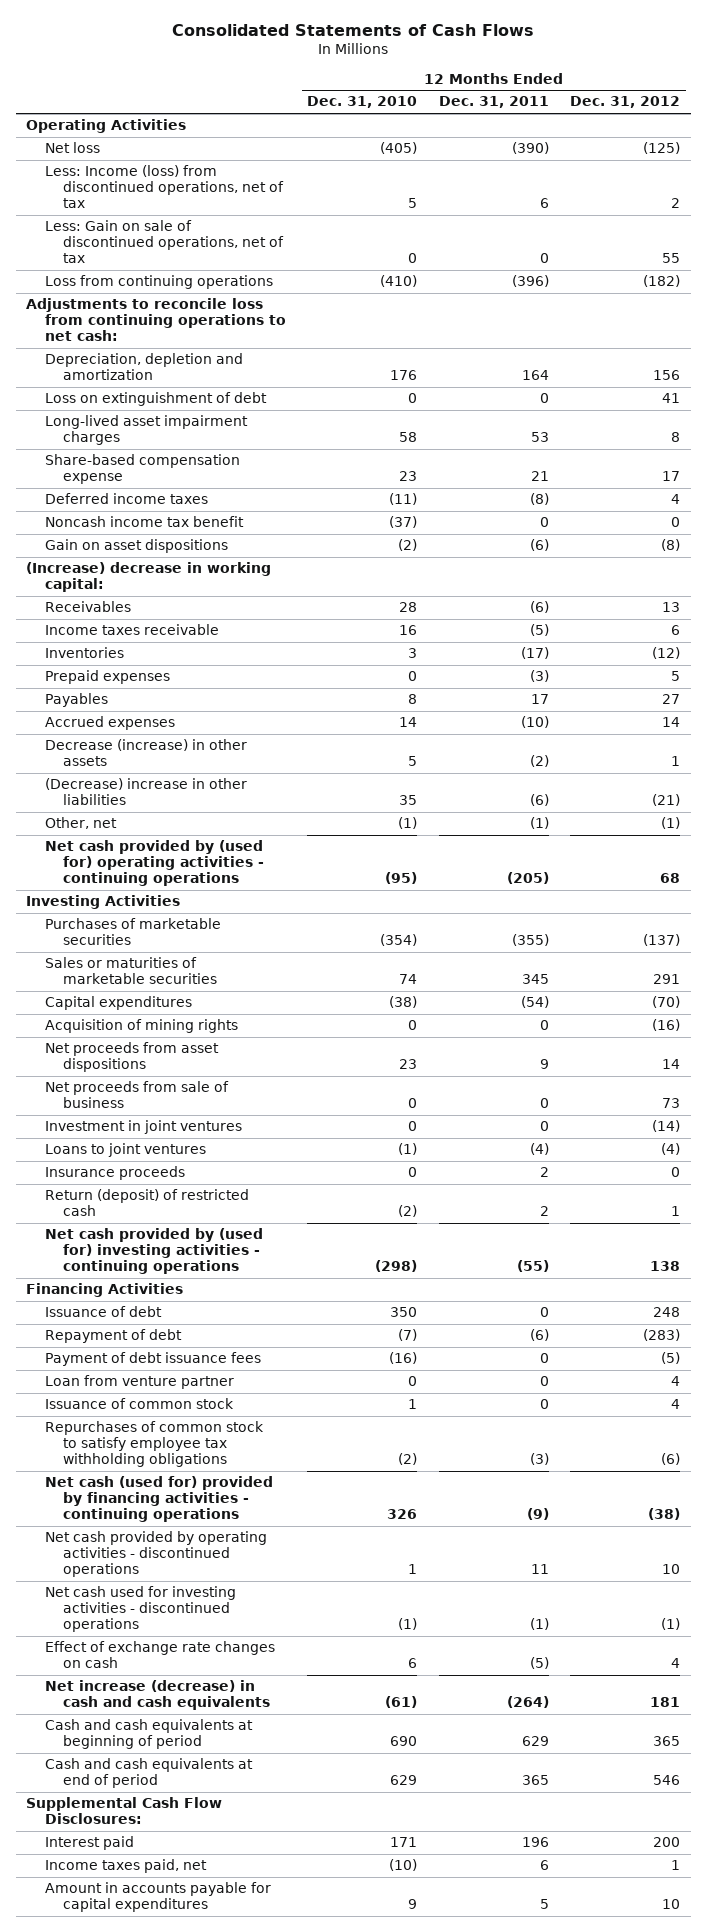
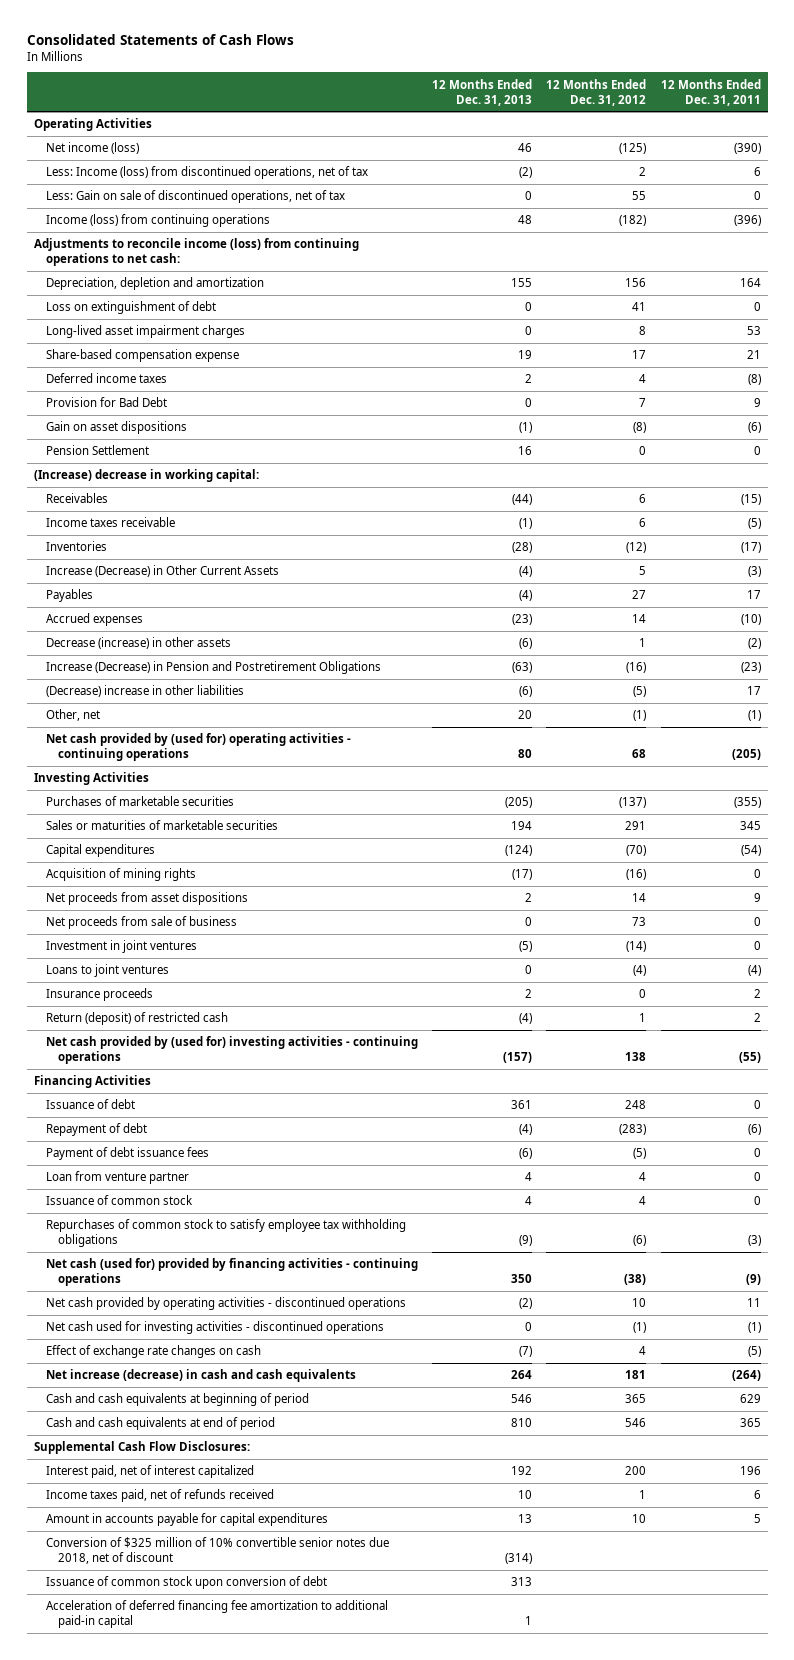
[307,96,418,109] Dec. 31, 2010 -> none
none -> [431,78,532,106] 12 Months Ended Dec. 31, 2013
[44,142,100,154] Net loss -> [45,142,139,155] Net income (loss)
[44,275,273,290] Loss from continuing operations -> [45,214,270,228] Income (loss) from continuing operations
[26,298,286,342] Adjustments to reconcile loss from continuing operations to net cash: -> [33,238,359,267] Adjustments to reconcile income (loss) from continuing operations to net cash:
[44,516,244,528] Noncash income tax benefit -> none
none -> [45,397,167,408] Provision for Bad Debt
none -> [45,445,149,456] Pension Settlement
[529,601,549,614] (6) -> [740,494,761,506] (15)
[662,602,681,613] 13 -> [639,494,647,504] 6
[44,670,170,685] Prepaid expenses -> none
none -> [45,565,279,578] Increase (Decrease) in Other Current Assets
none -> [45,661,381,675] Increase (Decrease) in Pension and Postretirement Obligations
[529,794,549,807] (6) -> [746,686,761,696] 17
[652,794,681,807] (21) -> [633,686,647,698] (5)
[44,1836,134,1851] Interest paid -> [45,1465,254,1479] Interest paid, net of interest capitalized
[44,1859,207,1874] Income taxes paid, net -> [45,1489,274,1503] Income taxes paid, net of refunds received
none -> [45,1537,389,1565] Conversion of $325 million of 10% convertible senior notes due 2018, net of discount
none -> [45,1576,327,1590] Issuance of common stock upon conversion of debt
none -> [45,1600,388,1629] Acceleration of deferred financing fee amortization to additional paid-in capital

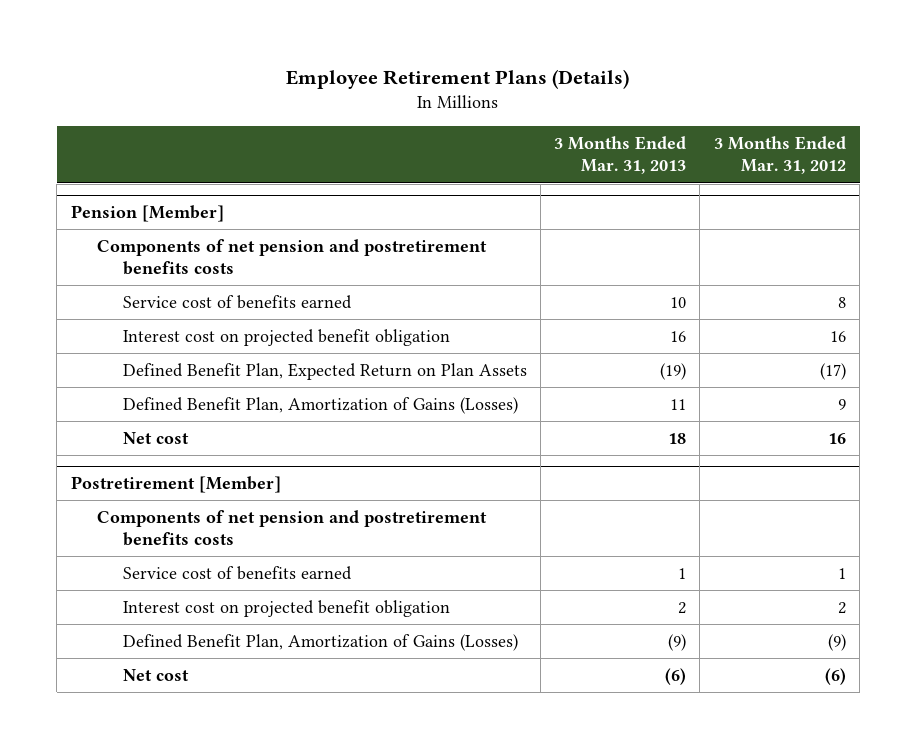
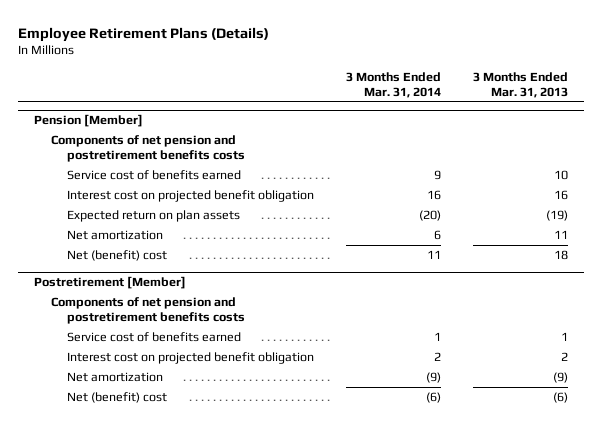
[713,135,846,175] 3 Months Ended Mar. 31, 2012 -> none
none -> [345,71,441,98] 3 Months Ended Mar. 31, 2014
[122,362,527,380] Defined Benefit Plan, Expected Return on Plan Assets -> [67,210,241,223] Expected return on plan assets
[122,396,518,414] Defined Benefit Plan, Amortization of Gains (Losses) -> [67,230,164,241] Net amortization
[122,431,189,444] Net cost -> [67,250,168,262] Net (benefit) cost
[122,633,518,651] Defined Benefit Plan, Amortization of Gains (Losses) -> [67,372,164,383] Net amortization
[122,668,189,681] Net cost -> [67,392,168,404] Net (benefit) cost

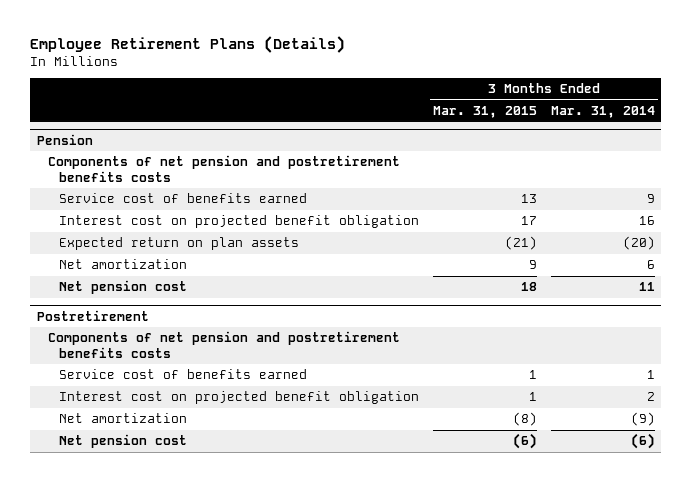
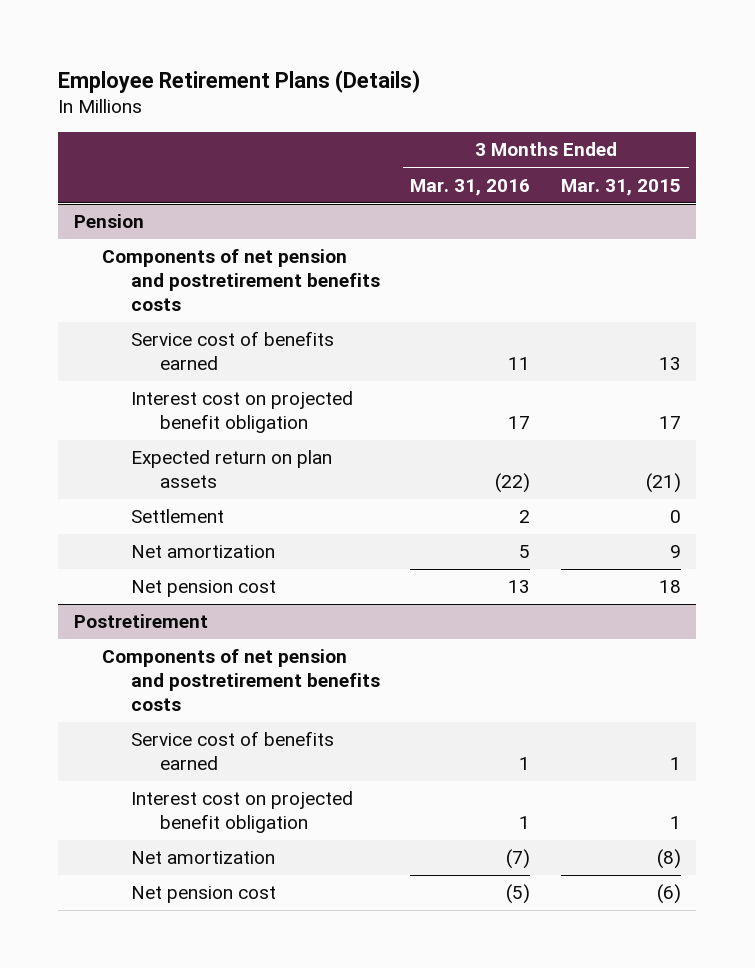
[550,106,655,119] Mar. 31, 2014 -> none
none -> [410,178,531,196] Mar. 31, 2016
none -> [131,509,225,524] Settlement

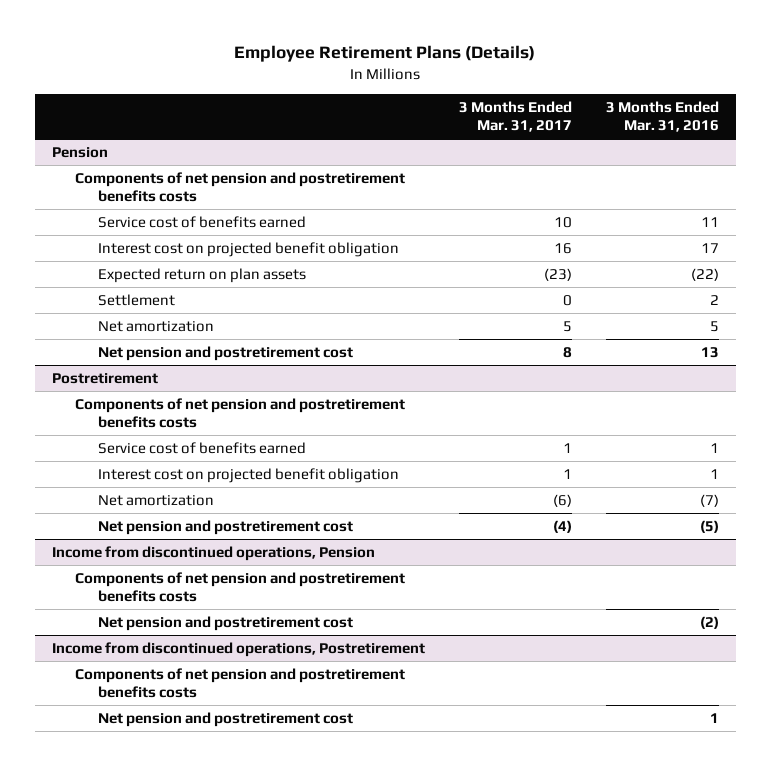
[560,178,681,196] Mar. 31, 2015 -> none
none -> [458,100,572,132] 3 Months Ended Mar. 31, 2017
[131,580,277,598] Net pension cost -> [98,346,354,362] Net pension and postretirement cost
[131,886,277,904] Net pension cost -> [98,520,354,536] Net pension and postretirement cost
none -> [51,546,375,562] Income from discontinued operations, Pension
none -> [74,572,405,603] Components of net pension and postretirement benefits costs
none -> [98,616,354,632] Net pension and postretirement cost
none -> [51,642,425,658] Income from discontinued operations, Postretirement
none -> [74,668,405,699] Components of net pension and postretirement benefits costs
none -> [98,712,354,728] Net pension and postretirement cost

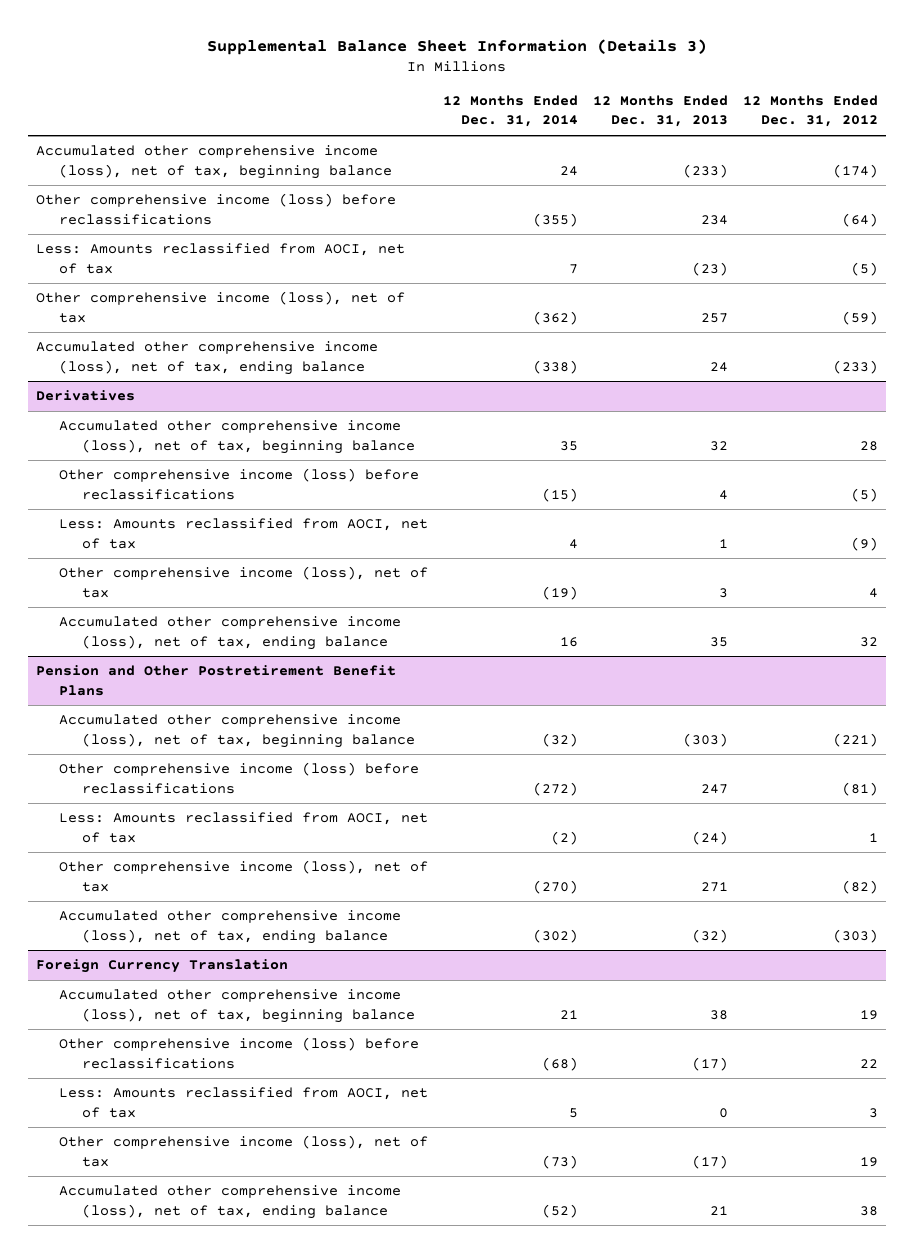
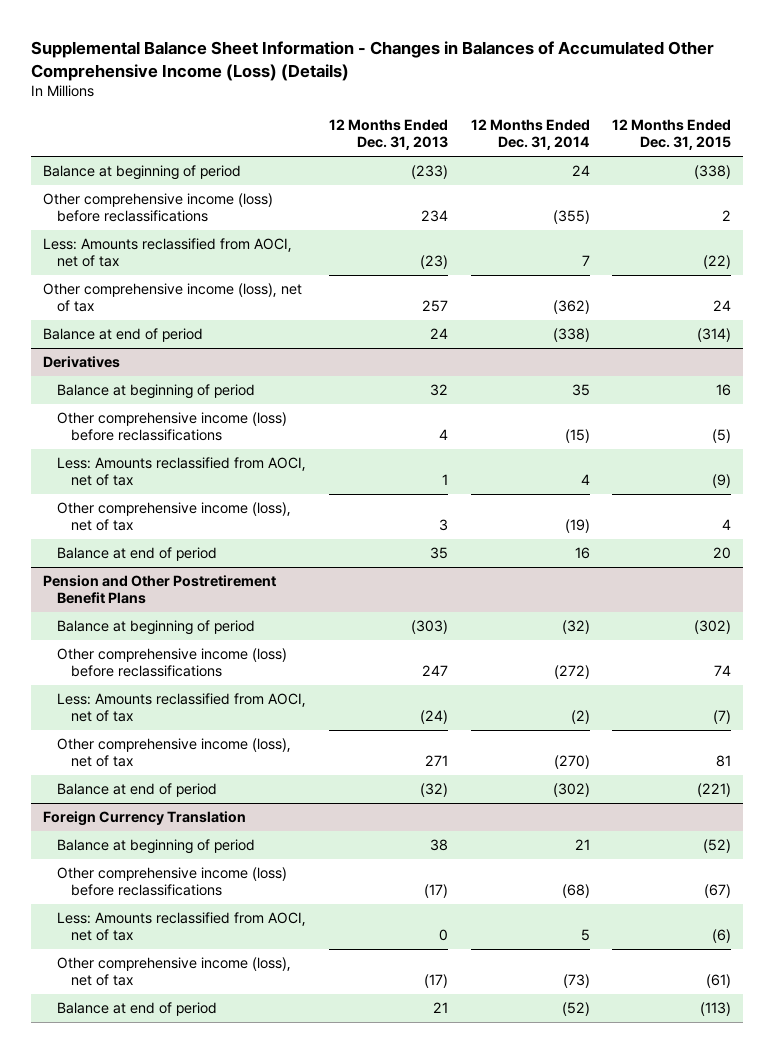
[206,39,707,56] Supplemental Balance Sheet Information (Details 3) -> [31,40,715,81] Supplemental Balance Sheet Information - Changes in Balances of Accumulated Other Comprehensive Income (Loss) (Details)
[743,95,879,128] 12 Months Ended Dec. 31, 2012 -> none
none -> [612,119,732,151] 12 Months Ended Dec. 31, 2015
[35,145,392,179] Accumulated other comprehensive income (loss), net of tax, beginning balance -> [42,165,241,181] Balance at beginning of period
[35,341,378,375] Accumulated other comprehensive income (loss), net of tax, ending balance -> [42,328,203,343] Balance at end of period
[58,420,415,454] Accumulated other comprehensive income (loss), net of tax, beginning balance -> [56,384,255,400] Balance at beginning of period
[58,616,401,650] Accumulated other comprehensive income (loss), net of tax, ending balance -> [56,547,217,562] Balance at end of period
[58,714,415,748] Accumulated other comprehensive income (loss), net of tax, beginning balance -> [56,620,255,636] Balance at beginning of period
[58,910,401,944] Accumulated other comprehensive income (loss), net of tax, ending balance -> [56,783,217,798] Balance at end of period
[58,989,415,1023] Accumulated other comprehensive income (loss), net of tax, beginning balance -> [56,839,255,855] Balance at beginning of period
[58,1185,401,1219] Accumulated other comprehensive income (loss), net of tax, ending balance -> [56,1002,217,1017] Balance at end of period

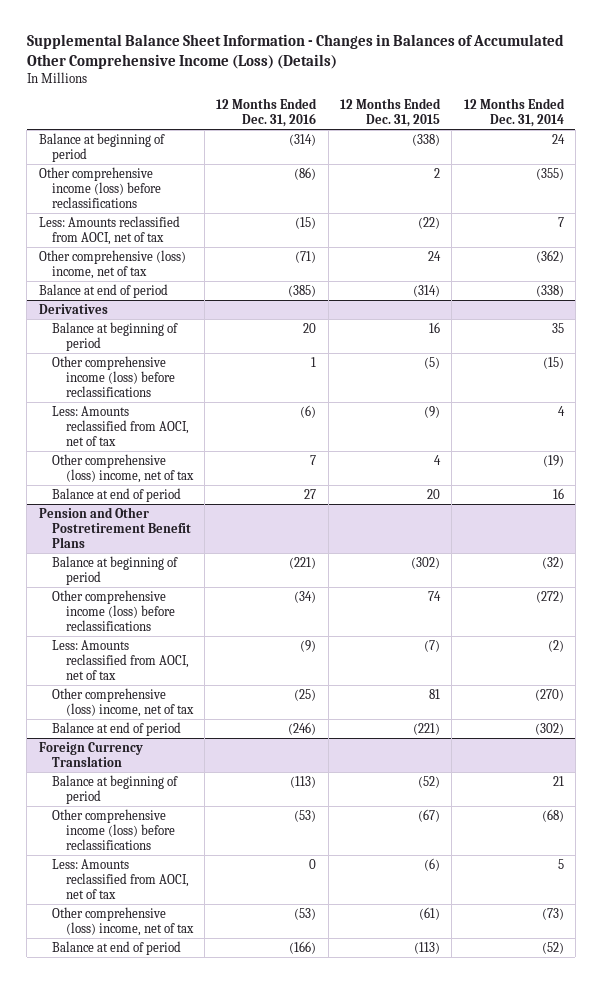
[328,119,448,151] 12 Months Ended Dec. 31, 2013 -> none
none -> [216,98,318,128] 12 Months Ended Dec. 31, 2016
[42,283,302,313] Other comprehensive income (loss), net of tax -> [38,249,186,279] Other comprehensive (loss) income, net of tax
[56,502,291,532] Other comprehensive income (loss), net of tax -> [52,453,194,483] Other comprehensive (loss) income, net of tax
[56,738,291,768] Other comprehensive income (loss), net of tax -> [52,687,194,717] Other comprehensive (loss) income, net of tax
[56,957,291,987] Other comprehensive income (loss), net of tax -> [52,906,194,936] Other comprehensive (loss) income, net of tax

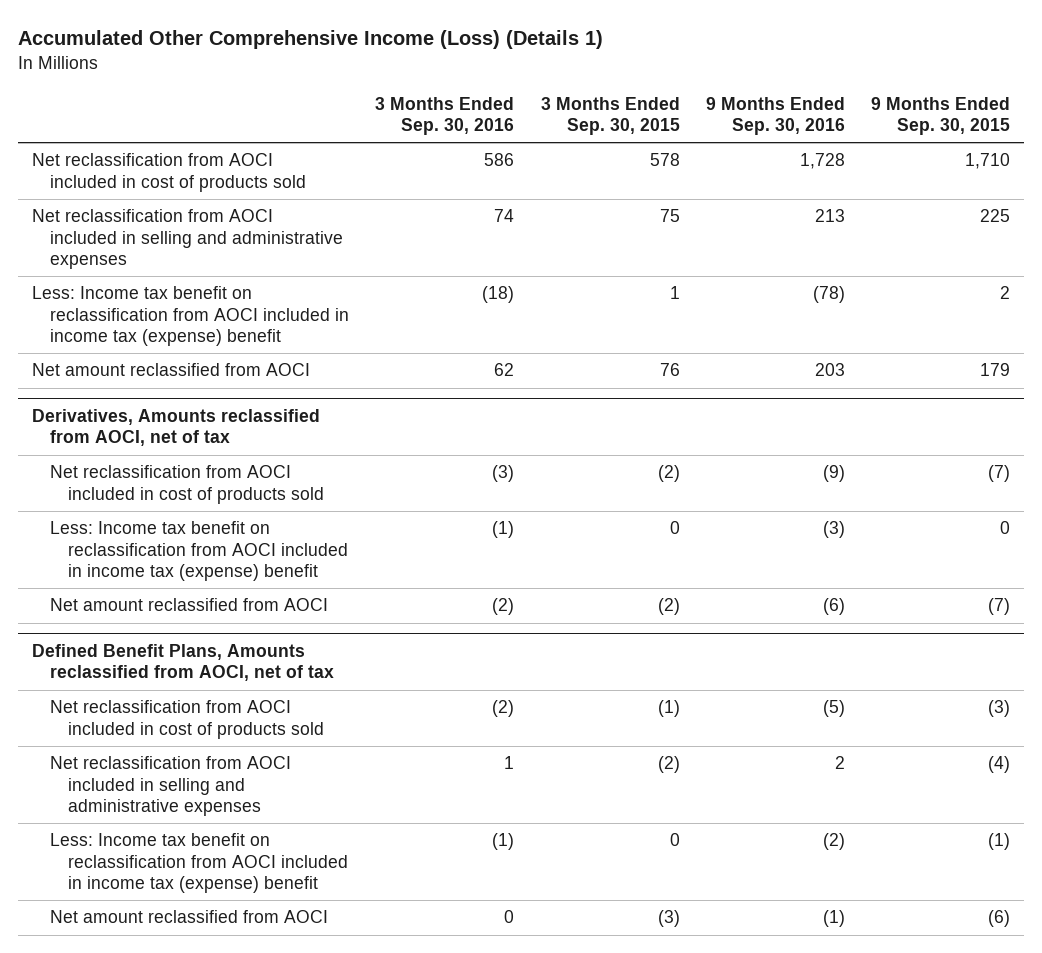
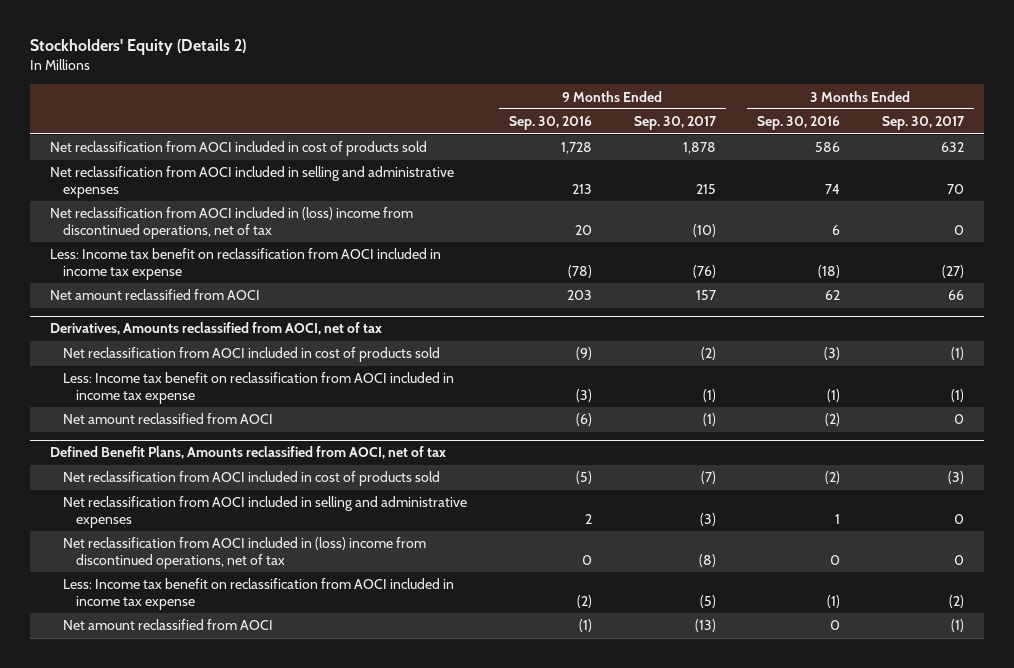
[18,30,604,50] Accumulated Other Comprehensive Income (Loss) (Details 1) -> [29,39,246,56] Stockholders' Equity (Details 2)
[540,96,680,135] 3 Months Ended Sep. 30, 2015 -> none
[871,96,1011,135] 9 Months Ended Sep. 30, 2015 -> none
none -> [633,116,717,131] Sep. 30, 2017
none -> [881,116,965,131] Sep. 30, 2017
none -> [50,207,414,239] Net reclassification from AOCI included in (loss) income from discontinued operations, net of tax
[31,286,349,346] Less: Income tax benefit on reclassification from AOCI included in income tax (expense) benefit -> [50,248,442,280] Less: Income tax benefit on reclassification from AOCI included in income tax expense
[49,521,349,581] Less: Income tax benefit on reclassification from AOCI included in income tax (expense) benefit -> [63,372,455,404] Less: Income tax benefit on reclassification from AOCI included in income tax expense
none -> [63,537,427,569] Net reclassification from AOCI included in (loss) income from discontinued operations, net of tax
[49,833,349,893] Less: Income tax benefit on reclassification from AOCI included in income tax (expense) benefit -> [63,578,455,610] Less: Income tax benefit on reclassification from AOCI included in income tax expense

